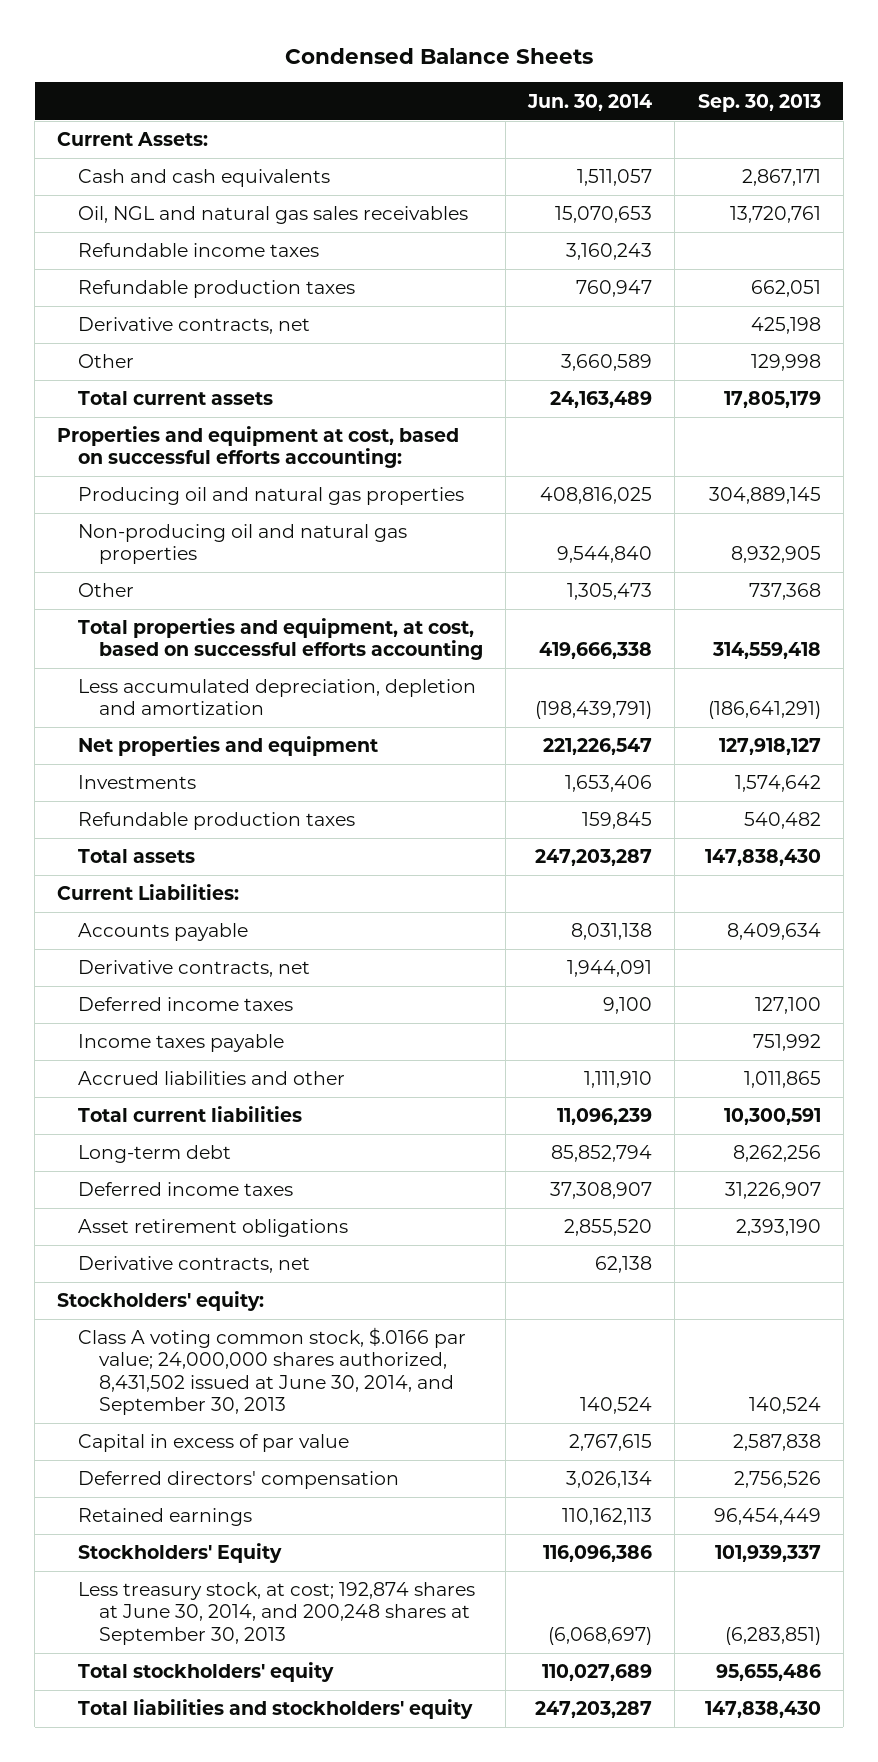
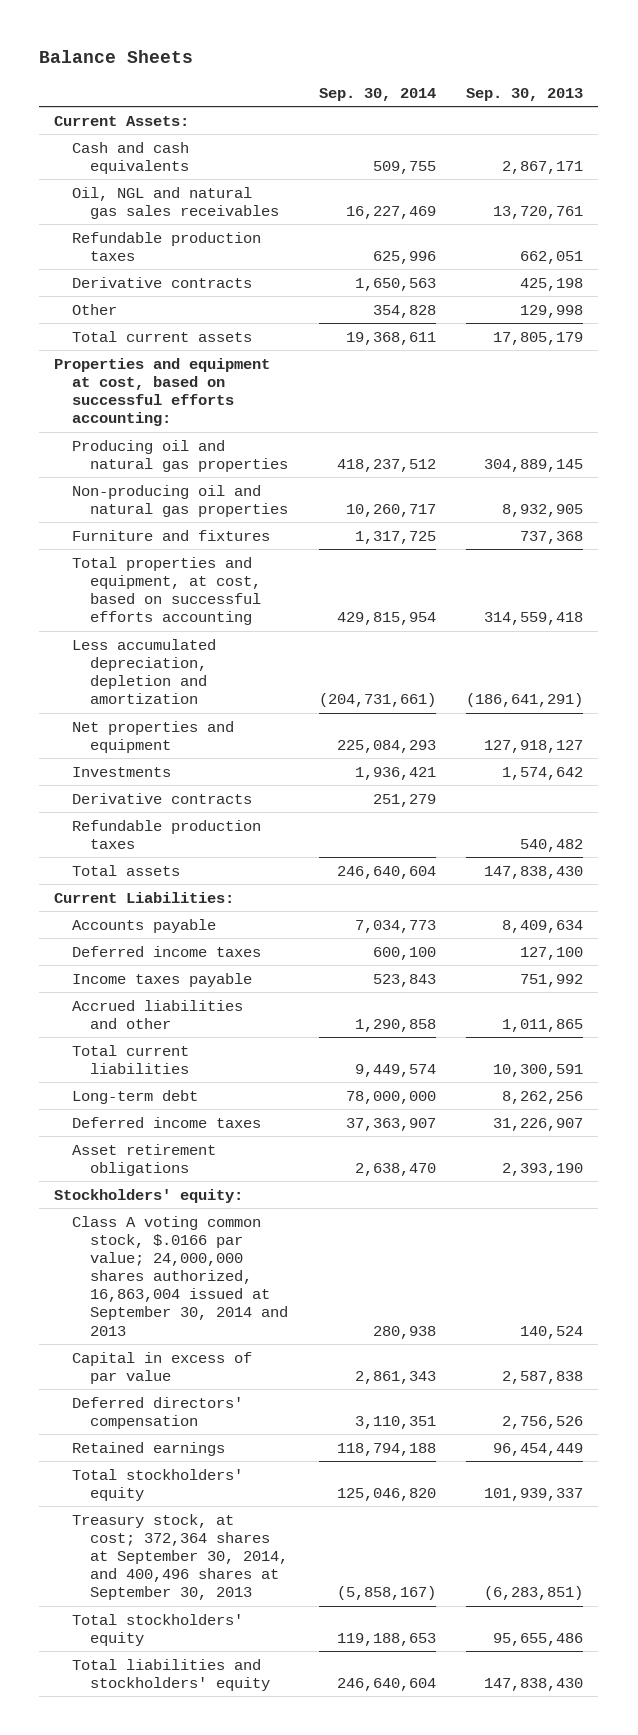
[284,47,593,64] Condensed Balance Sheets -> [39,50,194,64] Balance Sheets
[527,93,653,111] Jun. 30, 2014 -> none
none -> [318,87,436,101] Sep. 30, 2014
[78,243,320,258] Refundable income taxes -> none
[78,317,311,335] Derivative contracts, net -> [72,276,253,288] Derivative contracts
[78,583,135,598] Other -> [72,529,271,541] Furniture and fixtures
none -> [72,792,253,804] Derivative contracts
[78,960,311,978] Derivative contracts, net -> none
[78,1256,311,1274] Derivative contracts, net -> none
[78,1327,467,1415] Class A voting common stock, $.0166 par value; 24,000,000 shares authorized, 8,431,502 issued at June 30, 2014, and September 30, 2013 -> [72,1215,289,1336] Class A voting common stock, $.0166 par value; 24,000,000 shares authorized, 16,863,004 issued at September 30, 2014 and 2013
[78,1543,283,1564] Stockholders' Equity -> [72,1468,244,1501] Total stockholders' equity
[78,1582,476,1645] Less treasury stock, at cost; 192,874 shares at June 30, 2014, and 200,248 shares at September 30, 2013 -> [72,1513,289,1601] Treasury stock, at cost; 372,364 shares at September 30, 2014, and 400,496 shares at September 30, 2013

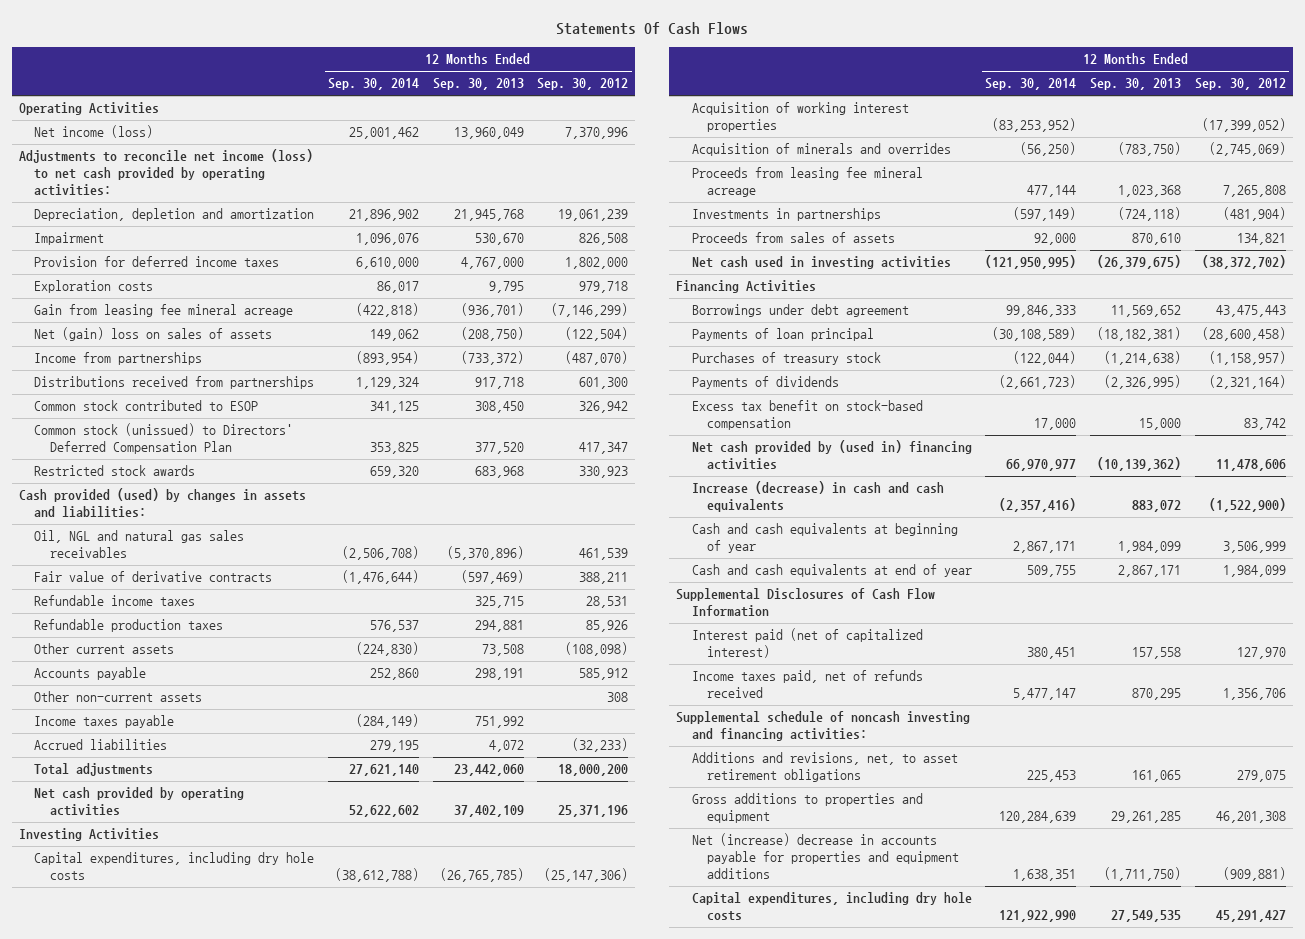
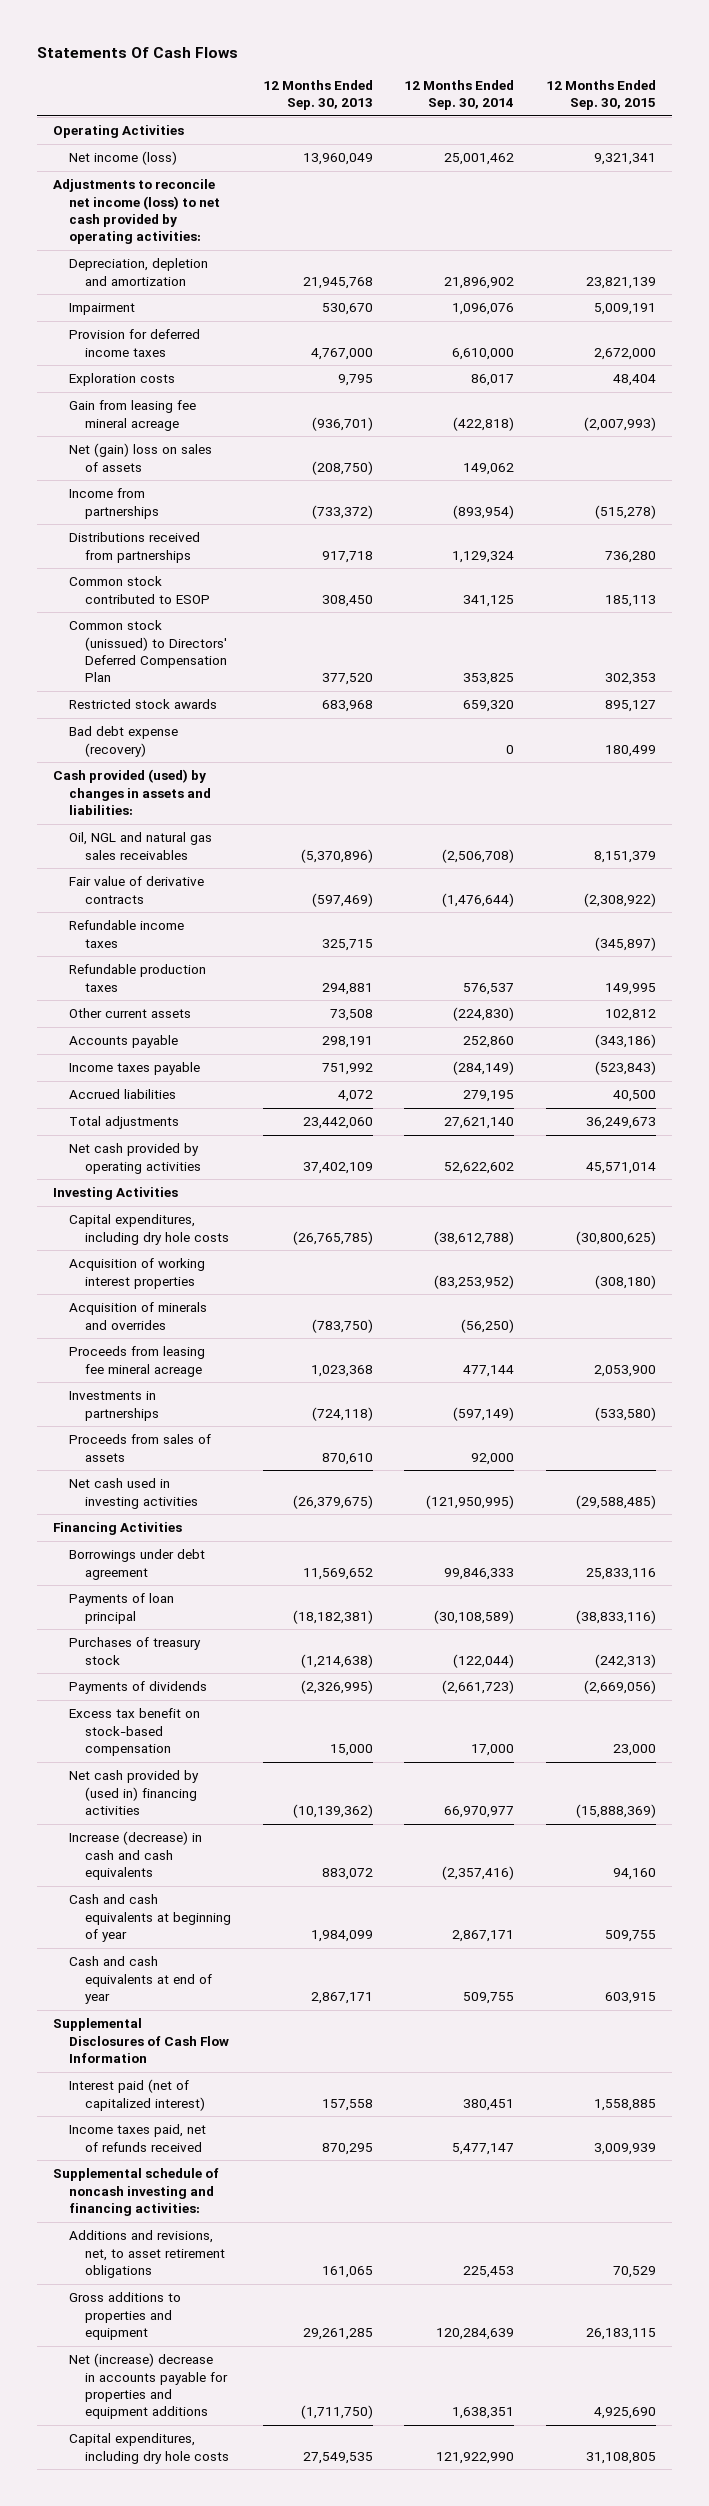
[537,78,629,91] Sep. 30, 2012 -> none
none -> [546,79,657,110] 12 Months Ended Sep. 30, 2015
none -> [68,726,178,757] Bad debt expense (recovery)
[34,691,203,703] Other non-current assets -> none

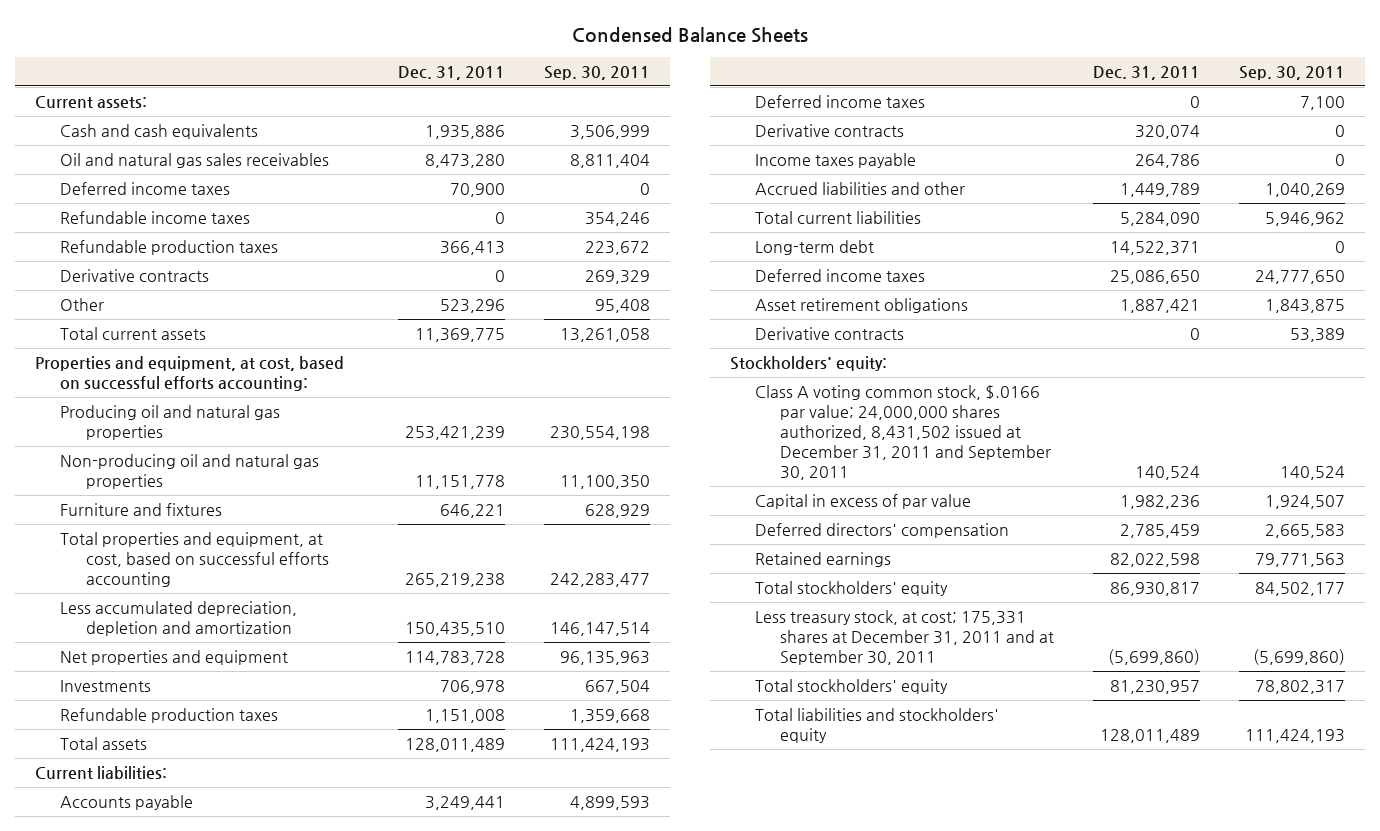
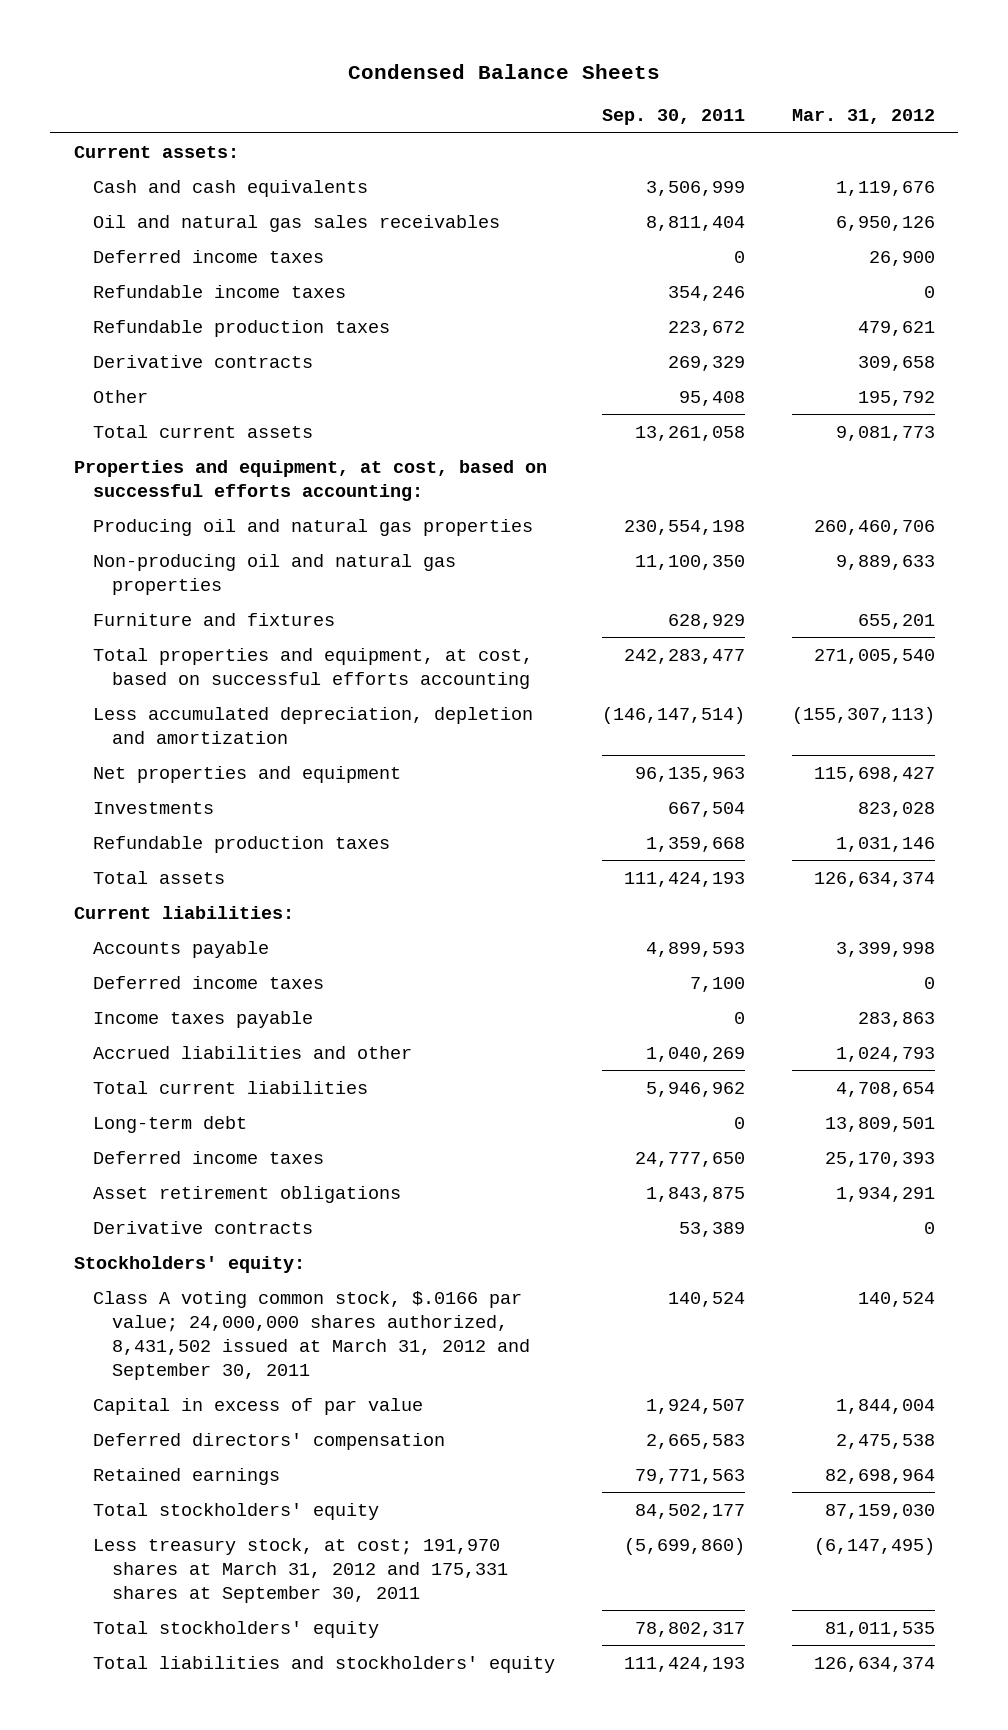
[398,65,506,80] Dec. 31, 2011 -> none
none -> [791,108,935,124] Mar. 31, 2012
[550,622,651,637] 146,147,514 -> [601,706,745,724] (146,147,514)
[755,124,905,138] Derivative contracts -> none
[755,385,1052,481] Class A voting common stock, $.0166 par value; 24,000,000 shares authorized, 8,431,502 issued at December 31, 2011 and September 30, 2011 -> [92,1290,530,1380] Class A voting common stock, $.0166 par value; 24,000,000 shares authorized, 8,431,502 issued at March 31, 2012 and September 30, 2011
[755,610,1055,666] Less treasury stock, at cost; 175,331 shares at December 31, 2011 and at September 30, 2011 -> [92,1537,508,1603] Less treasury stock, at cost; 191,970 shares at March 31, 2012 and 175,331 shares at September 30, 2011

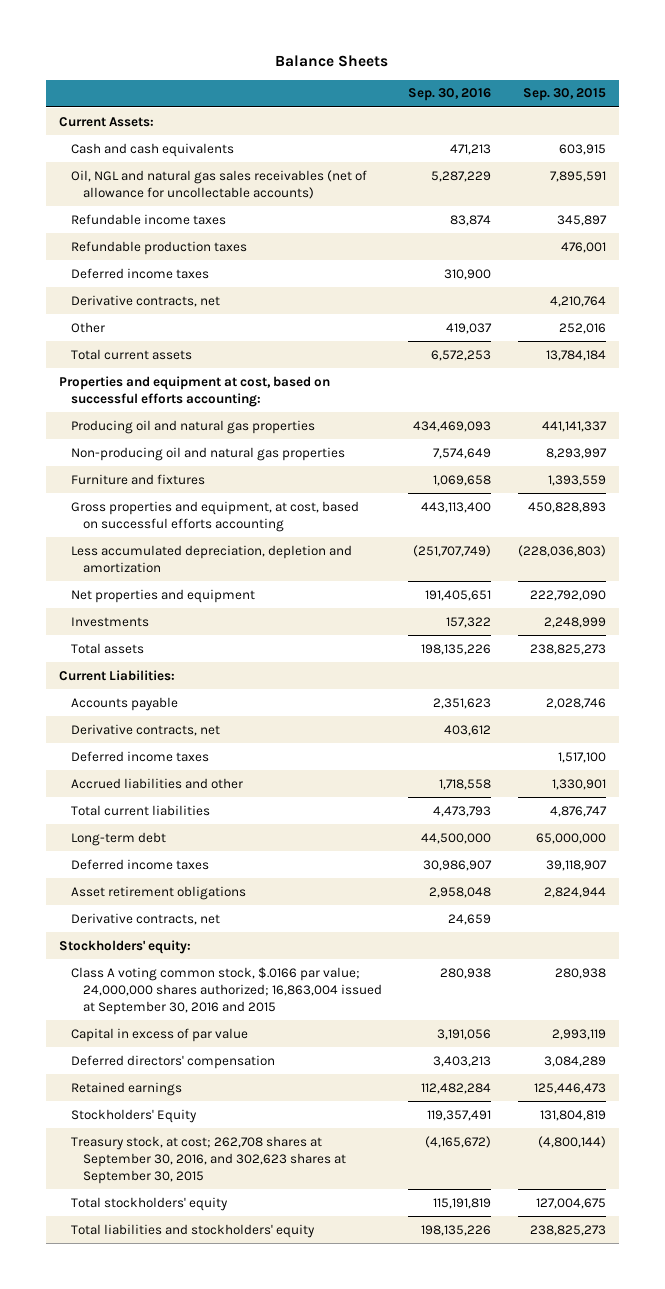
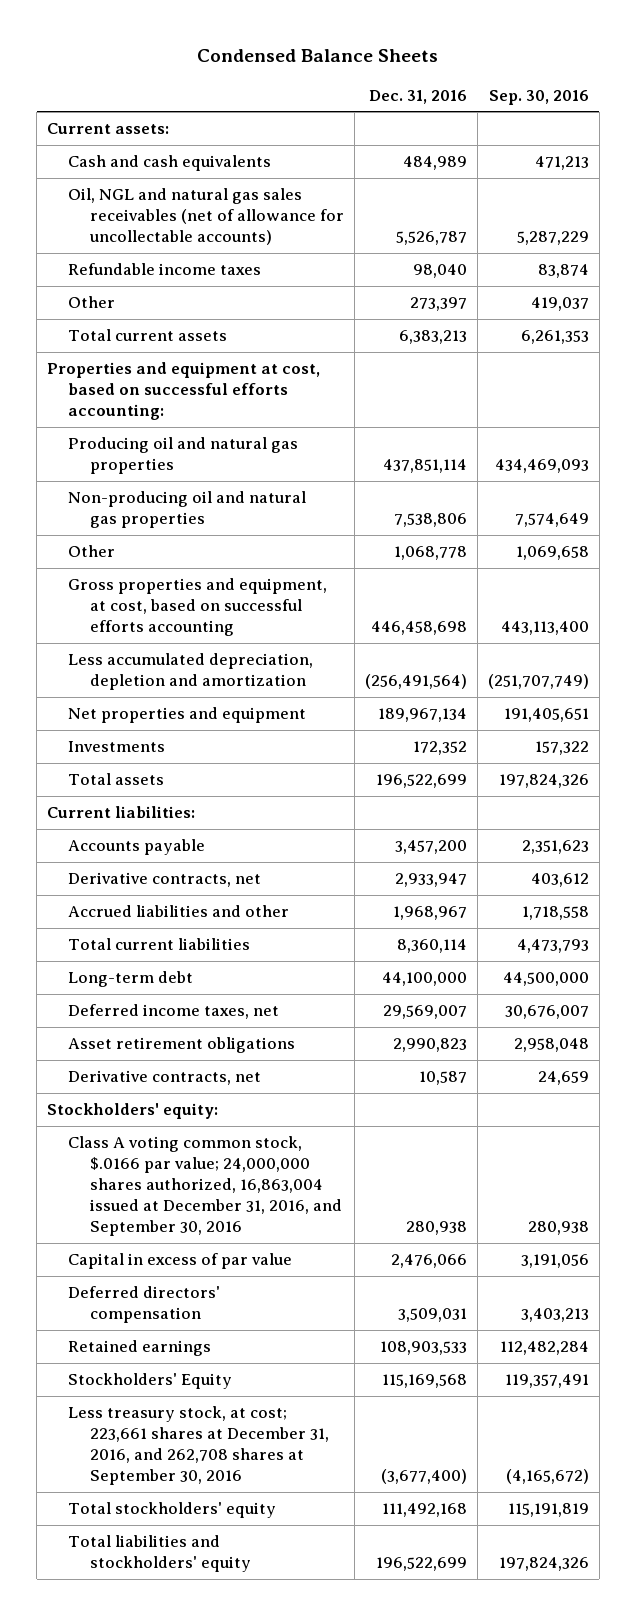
[275,55,389,68] Balance Sheets -> [196,49,438,63] Condensed Balance Sheets
[522,88,606,102] Sep. 30, 2015 -> none
none -> [368,89,467,104] Dec. 31, 2016
[58,116,154,127] Current Assets: -> [47,123,170,135] Current assets:
[70,240,247,255] Refundable production taxes -> none
[70,267,209,279] Deferred income taxes -> none
[70,294,220,307] Derivative contracts, net -> none
[431,349,492,361] 6,572,253 -> [520,330,589,345] 6,261,353
[70,473,205,485] Furniture and fixtures -> [68,545,116,558] Other
[421,643,492,655] 198,135,226 -> [498,774,589,789] 197,824,326
[58,669,175,681] Current Liabilities: -> [47,806,196,819] Current liabilities:
[70,750,209,762] Deferred income taxes -> none
[70,858,209,870] Deferred income taxes -> [68,1004,280,1020] Deferred income taxes, net
[423,859,493,871] 30,986,907 -> [504,1005,589,1020] 30,676,007
[70,966,383,1015] Class A voting common stock, $.0166 par value; 24,000,000 shares authorized; 16,863,004 issued at September 30, 2016 and 2015 -> [68,1136,342,1237] Class A voting common stock, $.0166 par value; 24,000,000 shares authorized, 16,863,004 issued at December 31, 2016, and September 30, 2016
[70,1135,347,1184] Treasury stock, at cost; 262,708 shares at September 30, 2016, and 302,623 shares at September 30, 2015 -> [68,1406,329,1486] Less treasury stock, at cost; 223,661 shares at December 31, 2016, and 262,708 shares at September 30, 2016
[421,1224,492,1236] 198,135,226 -> [498,1557,589,1572] 197,824,326

